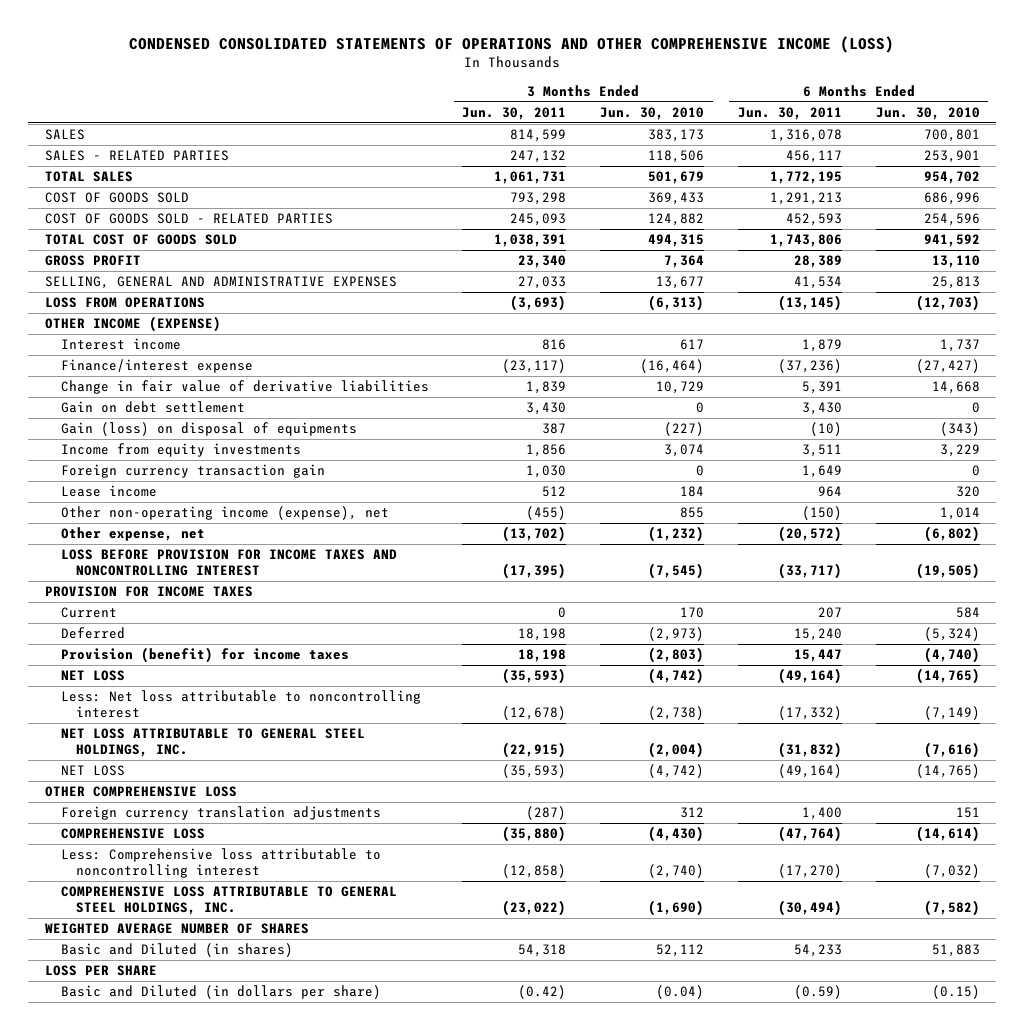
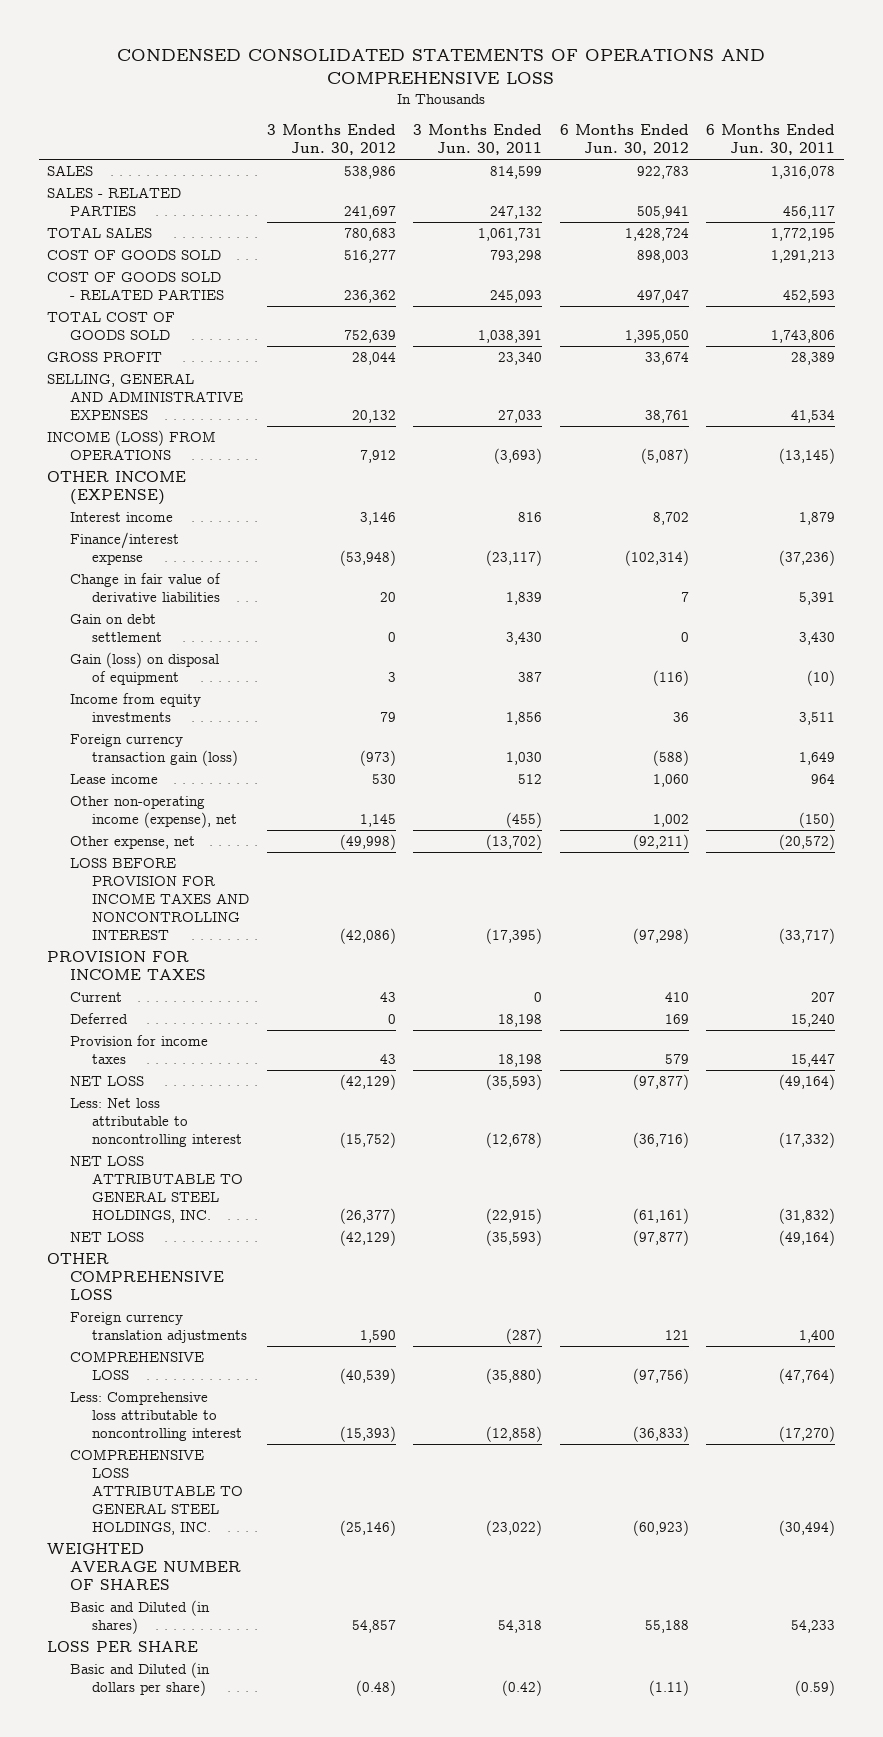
[129,36,895,54] CONDENSED CONSOLIDATED STATEMENTS OF OPERATIONS AND OTHER COMPREHENSIVE INCOME (LOSS) -> [117,49,766,85] CONDENSED CONSOLIDATED STATEMENTS OF OPERATIONS AND COMPREHENSIVE LOSS
[600,107,705,121] Jun. 30, 2010 -> none
[875,107,980,121] Jun. 30, 2010 -> none
none -> [266,124,396,156] 3 Months Ended Jun. 30, 2012
none -> [559,124,689,156] 6 Months Ended Jun. 30, 2012
[45,297,206,309] LOSS FROM OPERATIONS -> [47,430,217,461] INCOME (LOSS) FROM OPERATIONS
[60,422,357,437] Gain (loss) on disposal of equipments -> [69,652,219,686] Gain (loss) on disposal of equipment
[60,464,325,479] Foreign currency transaction gain -> [69,734,239,767] Foreign currency transaction gain (loss)
[60,647,349,664] Provision (benefit) for income taxes -> [69,1035,208,1065] Provision for income taxes

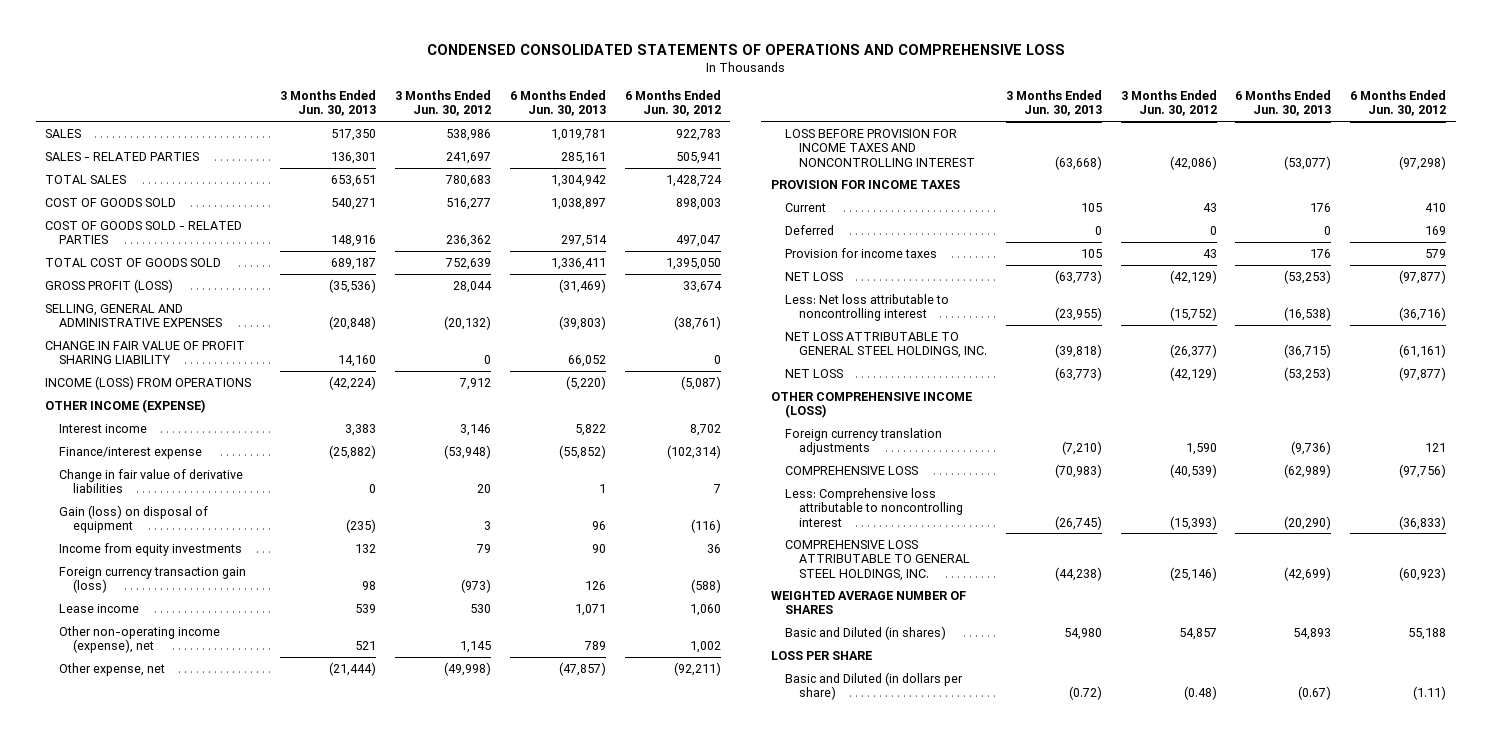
[413,124,543,156] 3 Months Ended Jun. 30, 2011 -> none
[706,124,836,156] 6 Months Ended Jun. 30, 2011 -> none
none -> [280,90,377,117] 3 Months Ended Jun. 30, 2013
none -> [509,90,606,117] 6 Months Ended Jun. 30, 2013
[47,352,163,363] GROSS PROFIT -> [45,278,174,293] GROSS PROFIT (LOSS)
[351,410,396,424] 20,132 -> [444,316,492,331] (20,132)
[644,410,689,424] 38,761 -> [673,316,721,331] (38,761)
none -> [45,340,246,365] CHANGE IN FAIR VALUE OF PROFIT SHARING LIABILITY
[69,614,163,643] Gain on debt settlement -> none
[47,1253,224,1301] OTHER COMPREHENSIVE LOSS -> [770,391,972,419] OTHER COMPREHENSIVE INCOME (LOSS)

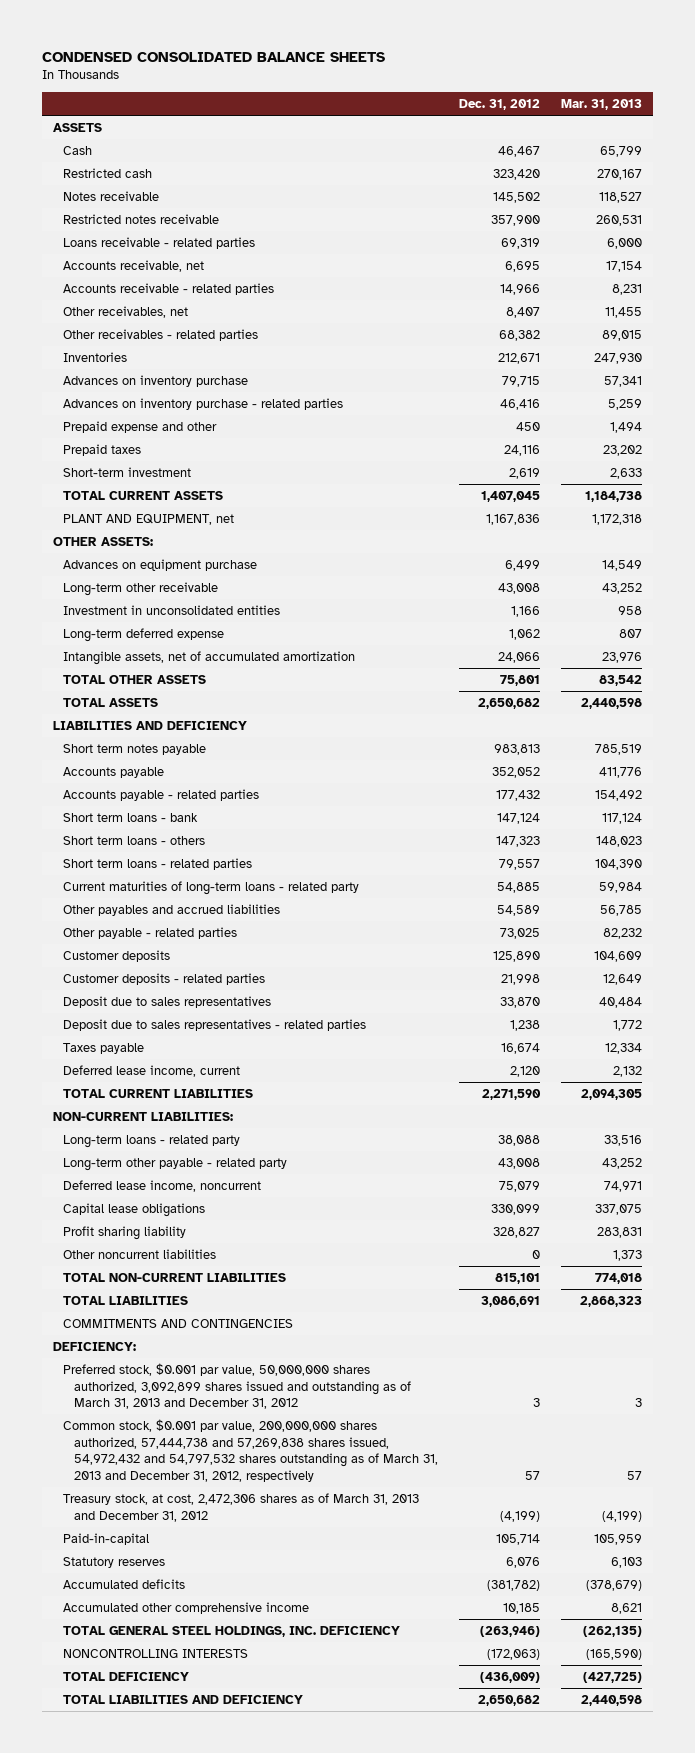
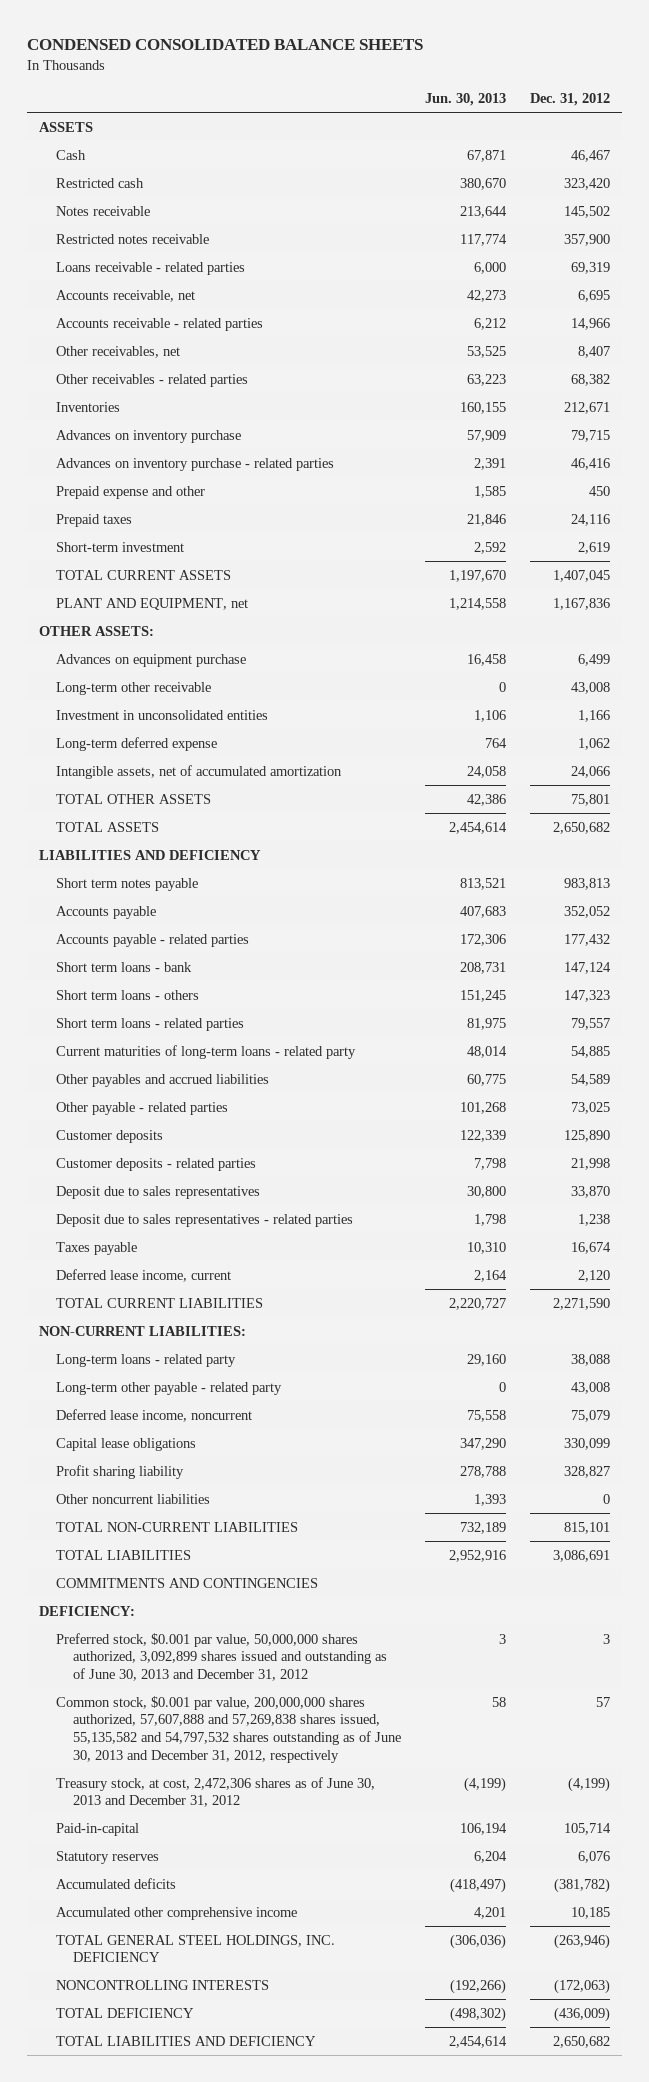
[561,98,643,110] Mar. 31, 2013 -> none
none -> [425,93,507,107] Jun. 30, 2013
[63,1362,411,1410] Preferred stock, $0.001 par value, 50,000,000 shares authorized, 3,092,899 shares issued and outstanding as of March 31, 2013 and December 31, 2012 -> [56,1632,388,1682] Preferred stock, $0.001 par value, 50,000,000 shares authorized, 3,092,899 shares issued and outstanding as of June 30, 2013 and December 31, 2012
[63,1418,438,1482] Common stock, $0.001 par value, 200,000,000 shares authorized, 57,444,738 and 57,269,838 shares issued, 54,972,432 and 54,797,532 shares outstanding as of March 31, 2013 and December 31, 2012, respectively -> [56,1695,402,1764] Common stock, $0.001 par value, 200,000,000 shares authorized, 57,607,888 and 57,269,838 shares issued, 55,135,582 and 54,797,532 shares outstanding as of June 30, 2013 and December 31, 2012, respectively
[63,1492,420,1522] Treasury stock, at cost, 2,472,306 shares as of March 31, 2013 and December 31, 2012 -> [56,1776,376,1808] Treasury stock, at cost, 2,472,306 shares as of June 30, 2013 and December 31, 2012

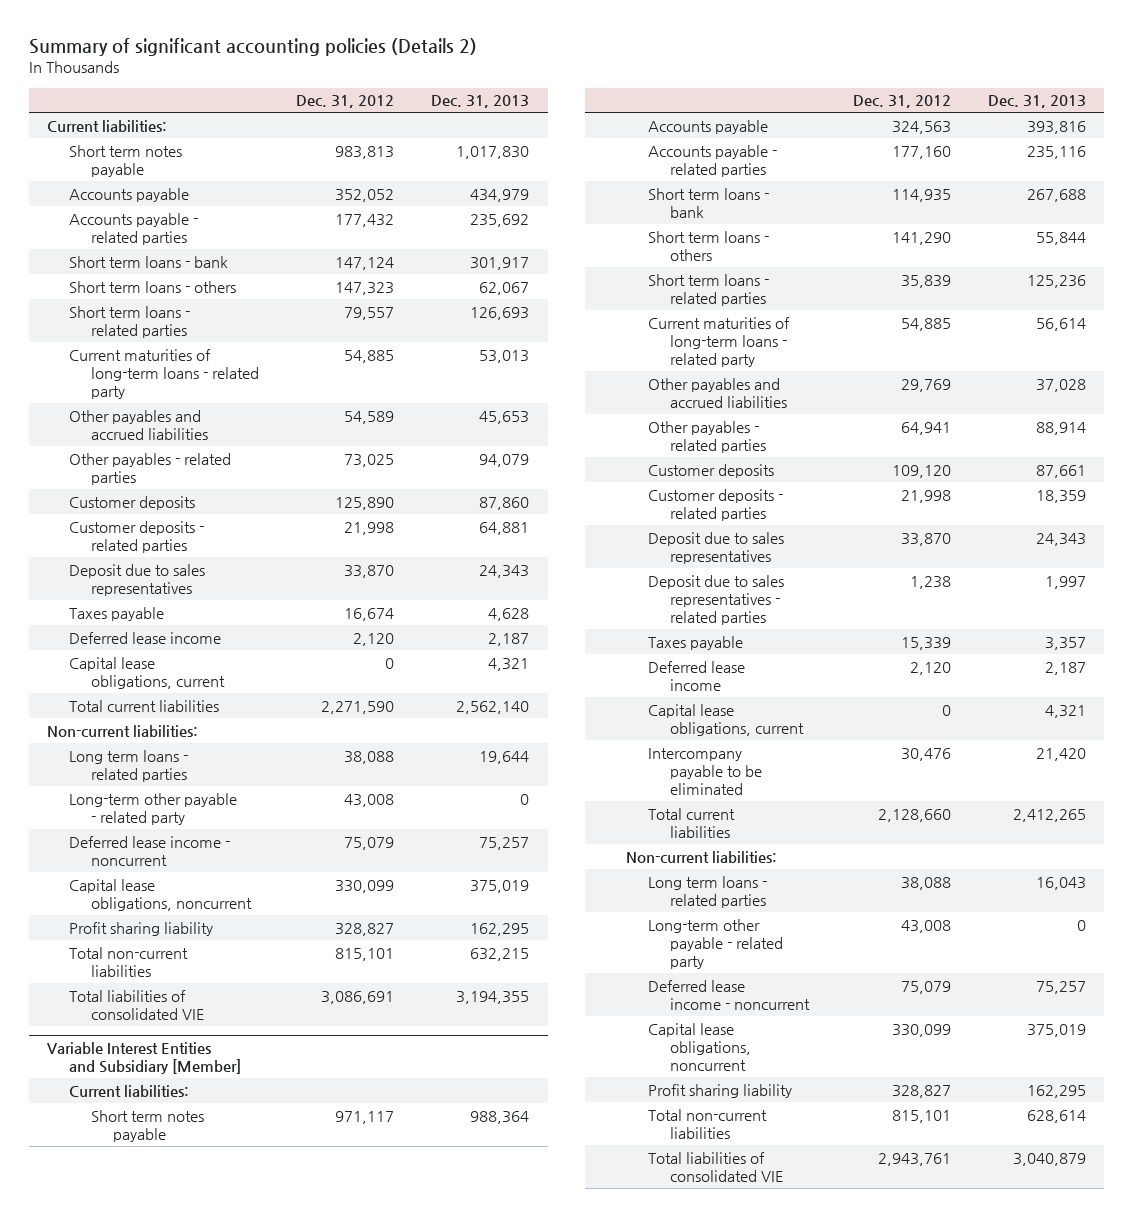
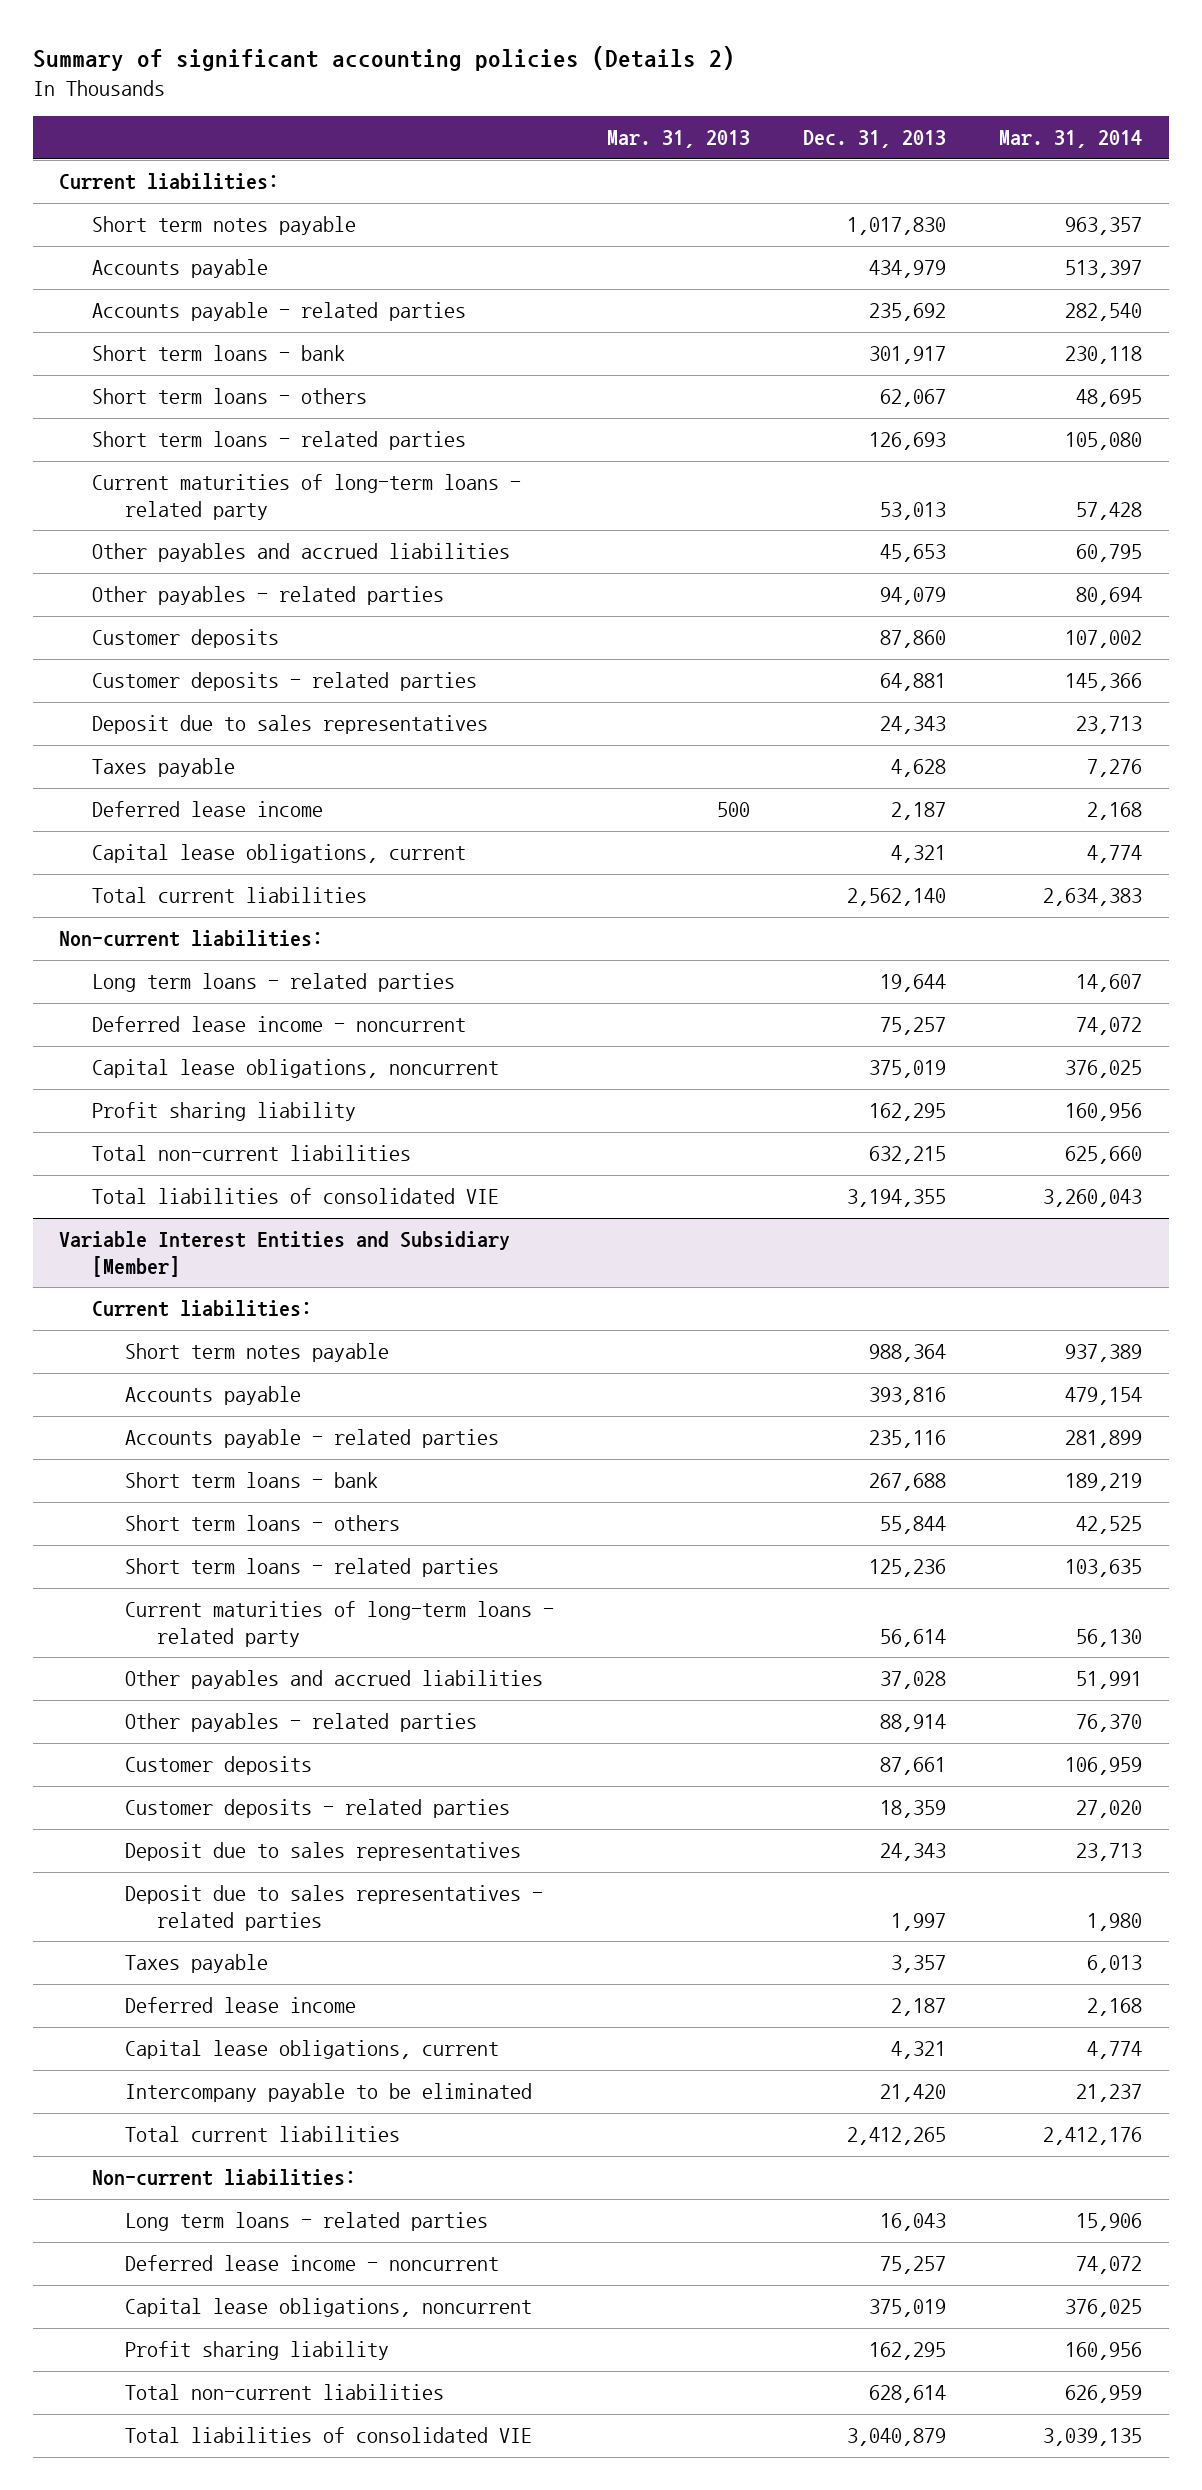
[296,95,395,109] Dec. 31, 2012 -> none
none -> [606,130,750,149] Mar. 31, 2013
none -> [999,130,1143,149] Mar. 31, 2014
[69,792,238,825] Long-term other payable - related party -> none
[648,918,784,970] Long-term other payable - related party -> none

